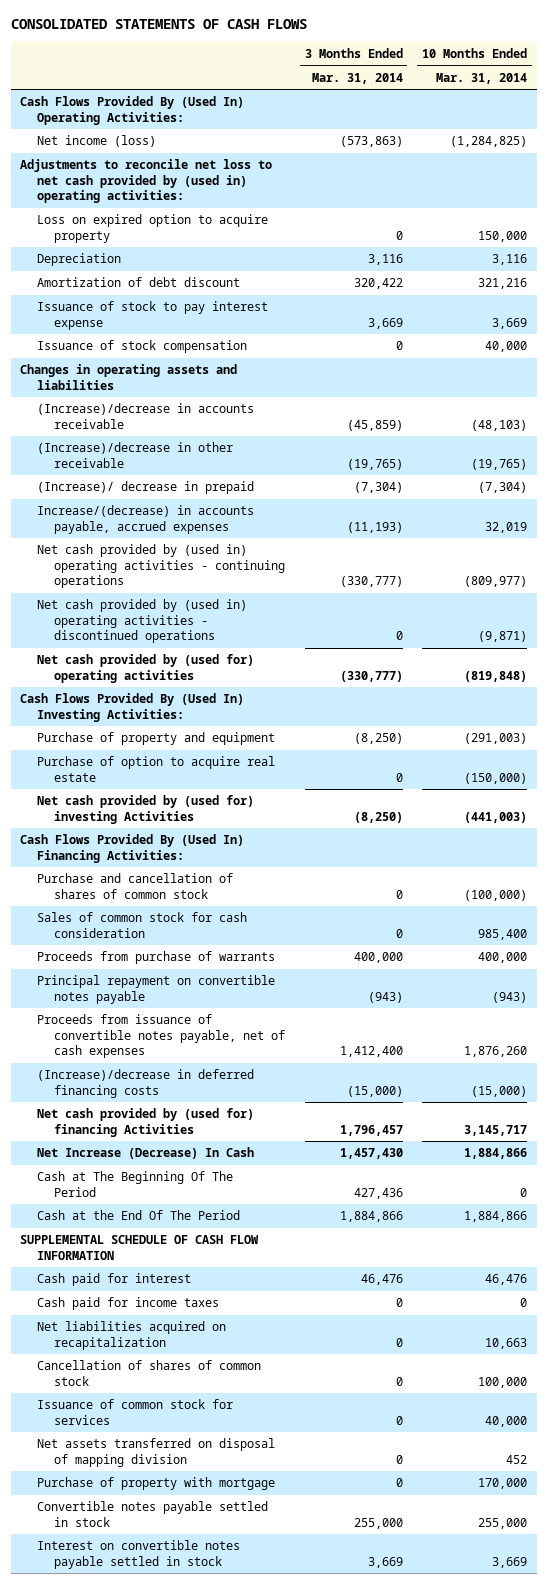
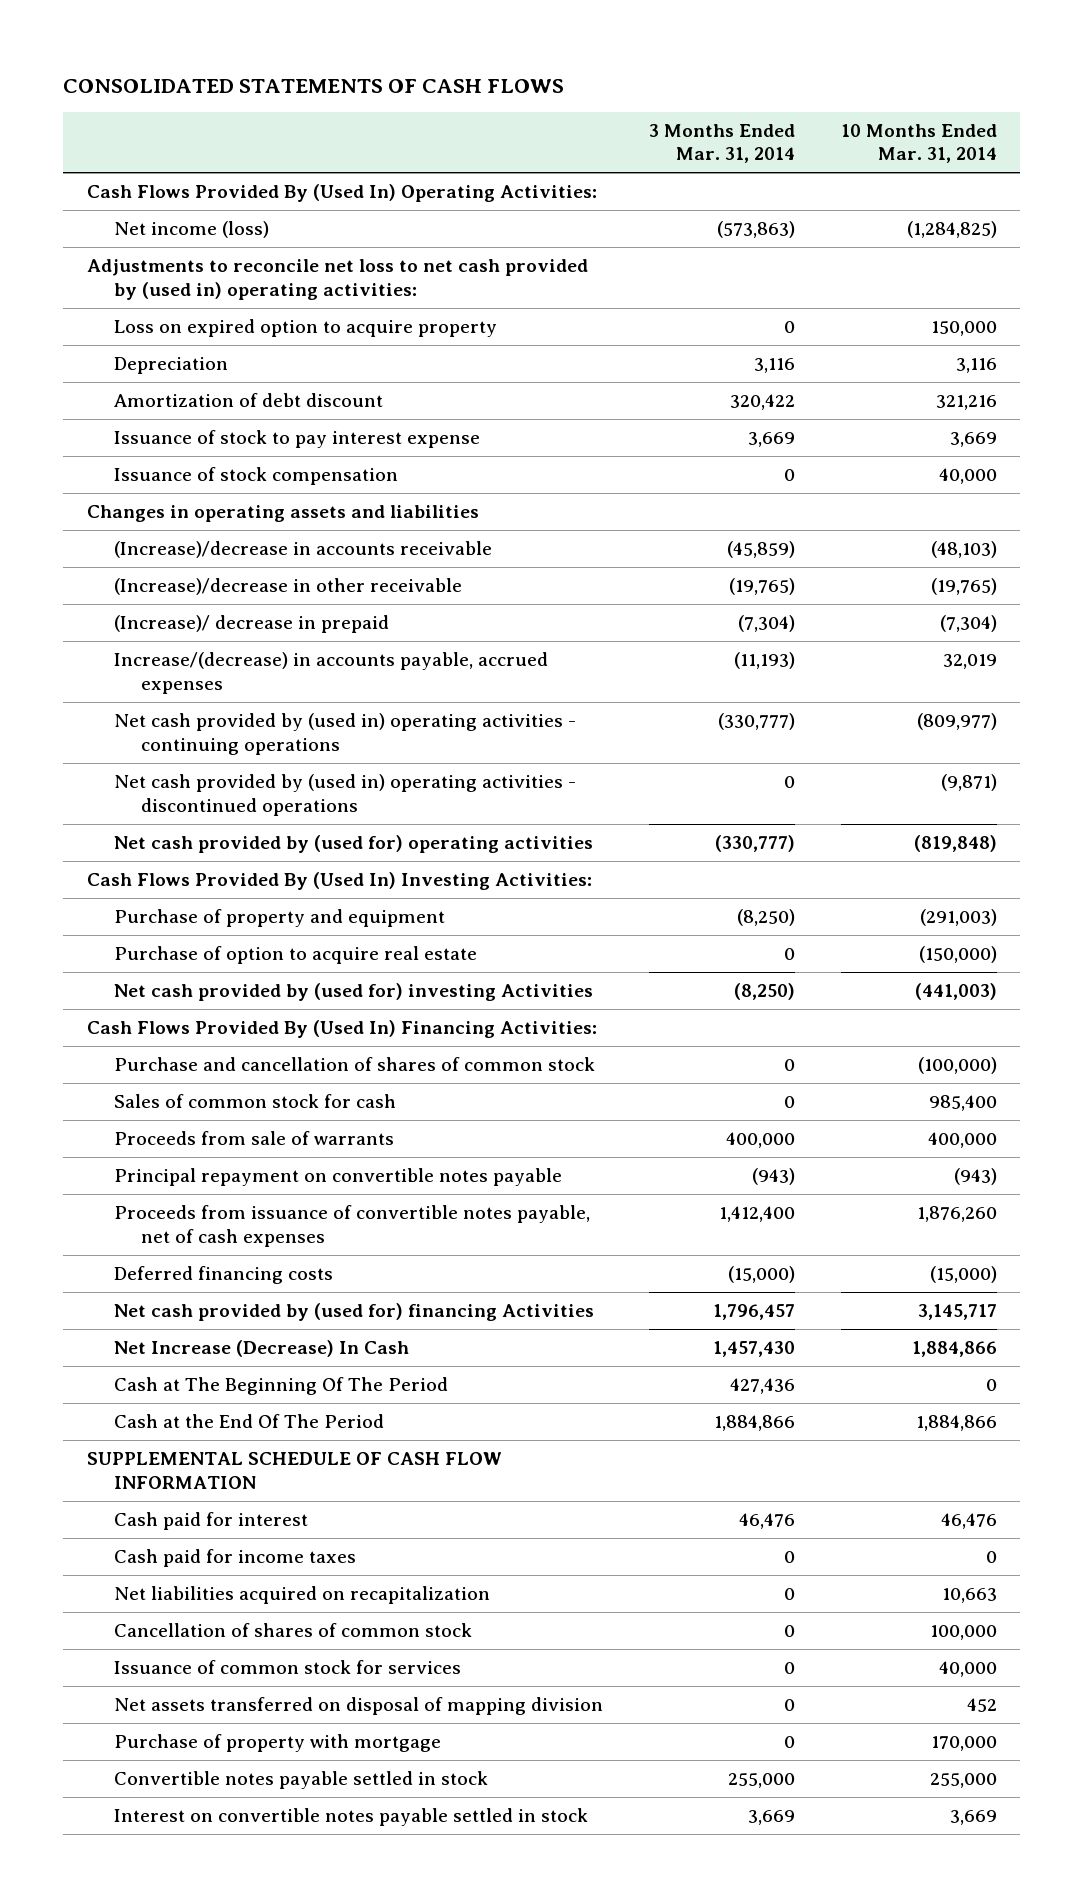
[37,912,248,938] Sales of common stock for cash consideration -> [113,1094,396,1109] Sales of common stock for cash
[37,951,276,965] Proceeds from purchase of warrants -> [113,1131,394,1146] Proceeds from sale of warrants
[37,1069,255,1098] (Increase)/decrease in deferred financing costs -> [113,1266,333,1285] Deferred financing costs

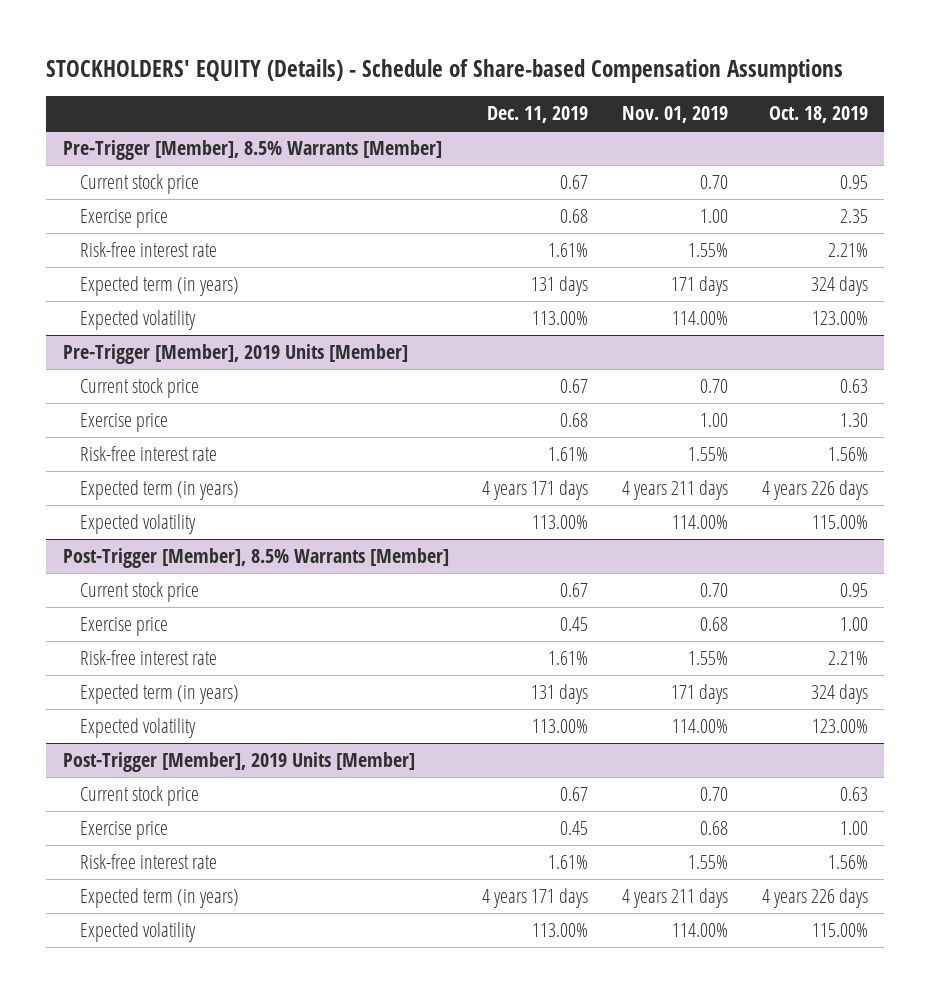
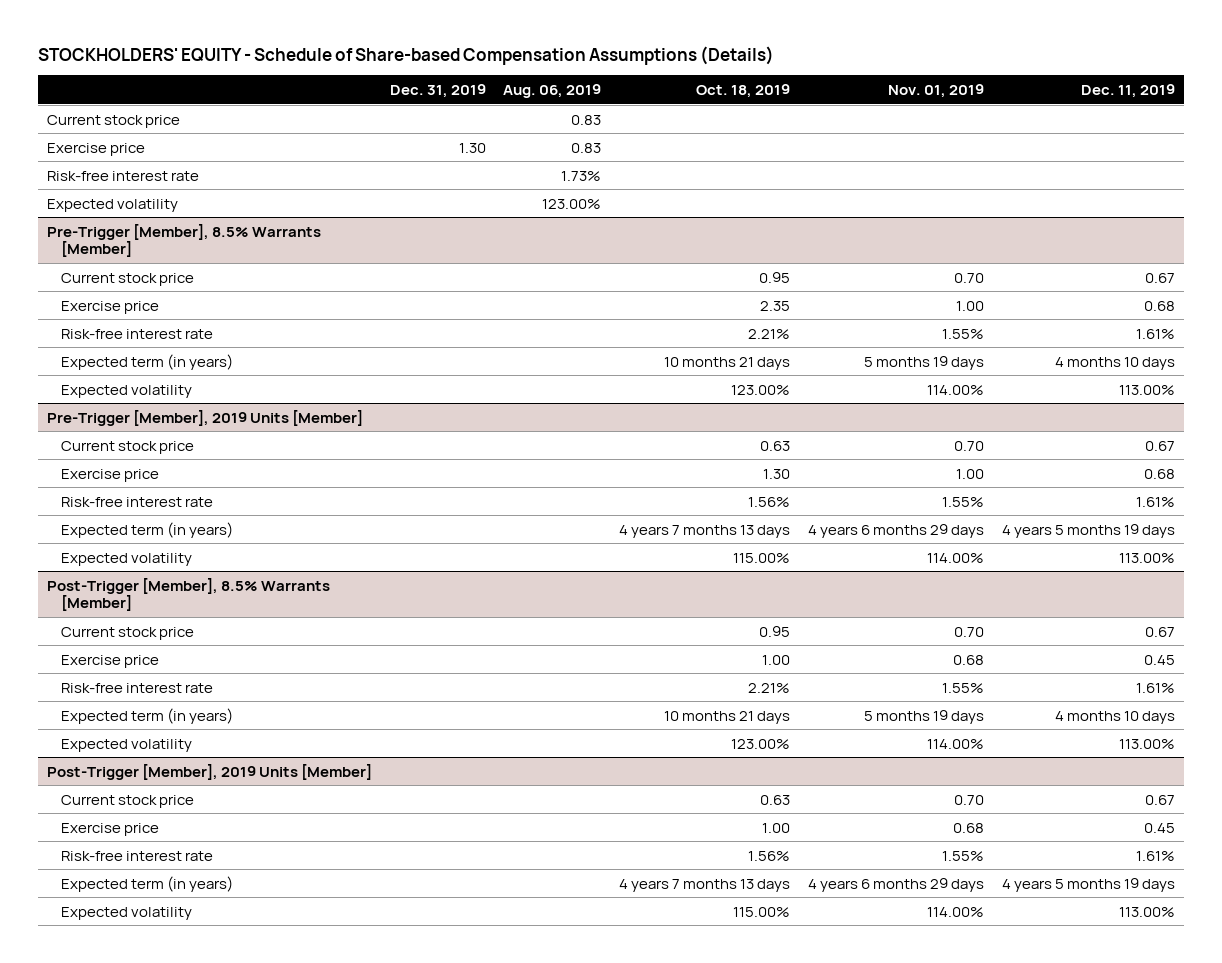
[46,58,844,83] STOCKHOLDERS' EQUITY (Details) - Schedule of Share-based Compensation Assumptions -> [37,45,774,65] STOCKHOLDERS' EQUITY - Schedule of Share-based Compensation Assumptions (Details)
none -> [389,83,486,98] Dec. 31, 2019
none -> [503,83,602,98] Aug. 06, 2019
none -> [46,114,180,128] Current stock price
none -> [46,142,145,156] Exercise price
none -> [46,170,199,181] Risk-free interest rate
none -> [46,198,178,212] Expected volatility
[531,275,589,296] 131 days -> [1055,356,1176,370] 4 months 10 days
[671,275,729,296] 171 days -> [864,355,985,370] 5 months 19 days
[810,275,868,296] 324 days -> [664,356,791,370] 10 months 21 days
[482,479,589,500] 4 years 171 days -> [1002,523,1176,538] 4 years 5 months 19 days
[622,479,729,500] 4 years 211 days -> [808,523,985,538] 4 years 6 months 29 days
[761,479,868,500] 4 years 226 days -> [619,524,791,538] 4 years 7 months 13 days
[531,683,589,704] 131 days -> [1055,710,1176,724] 4 months 10 days
[671,683,729,704] 171 days -> [864,709,985,724] 5 months 19 days
[810,683,868,704] 324 days -> [664,710,791,724] 10 months 21 days
[482,887,589,908] 4 years 171 days -> [1002,877,1176,892] 4 years 5 months 19 days
[622,887,729,908] 4 years 211 days -> [808,877,985,892] 4 years 6 months 29 days
[761,887,868,908] 4 years 226 days -> [619,878,791,892] 4 years 7 months 13 days

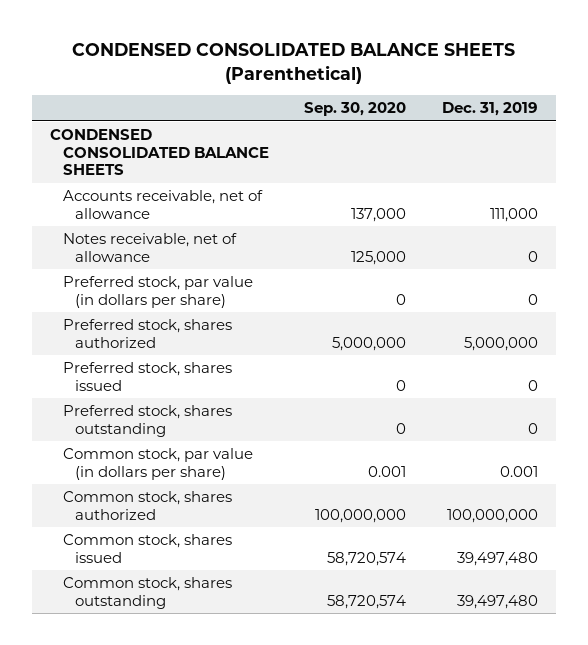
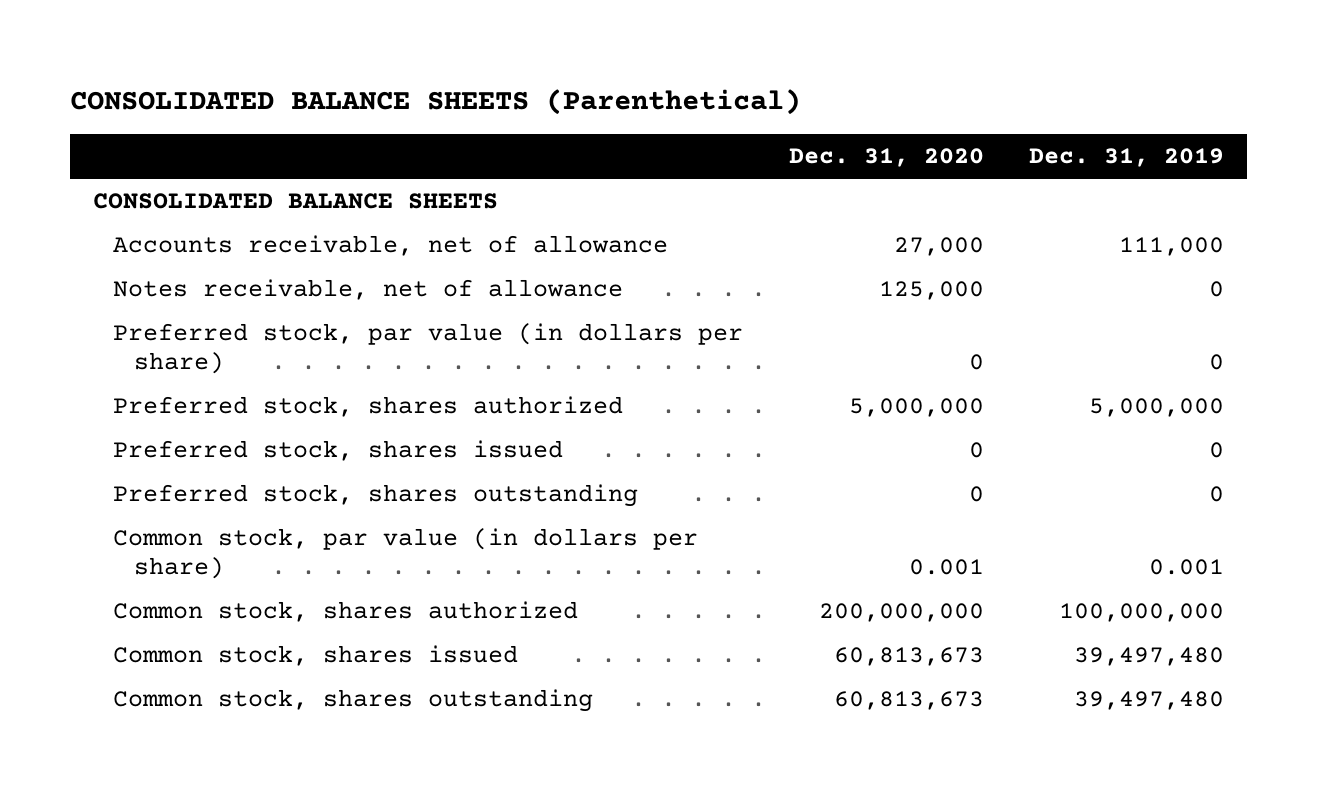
[72,43,516,84] CONDENSED CONSOLIDATED BALANCE SHEETS (Parenthetical) -> [69,88,801,115] CONSOLIDATED BALANCE SHEETS (Parenthetical)
[304,102,407,117] Sep. 30, 2020 -> none
none -> [788,148,984,168] Dec. 31, 2020
[50,129,269,176] CONDENSED CONSOLIDATED BALANCE SHEETS -> [92,193,498,210] CONSOLIDATED BALANCE SHEETS

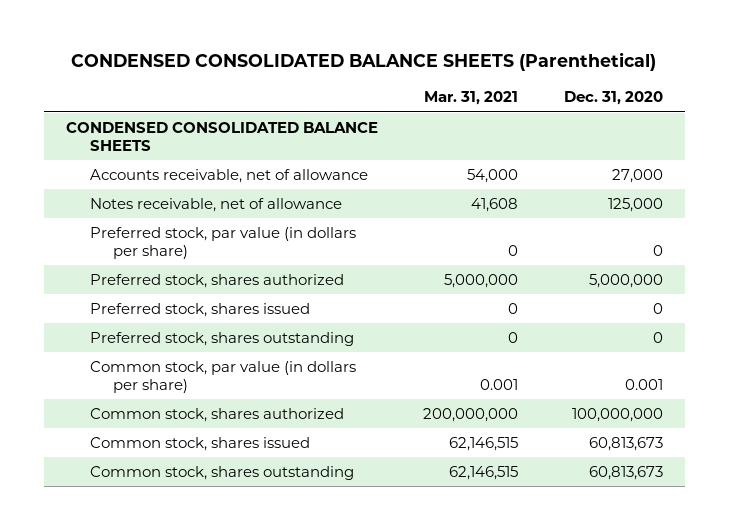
[69,88,801,115] CONSOLIDATED BALANCE SHEETS (Parenthetical) -> [71,52,657,72] CONDENSED CONSOLIDATED BALANCE SHEETS (Parenthetical)
[1029,148,1225,168] Dec. 31, 2019 -> none
none -> [424,91,519,106] Mar. 31, 2021
[92,193,498,210] CONSOLIDATED BALANCE SHEETS -> [66,122,379,151] CONDENSED CONSOLIDATED BALANCE SHEETS
[818,603,984,623] 200,000,000 -> [571,408,663,423] 100,000,000

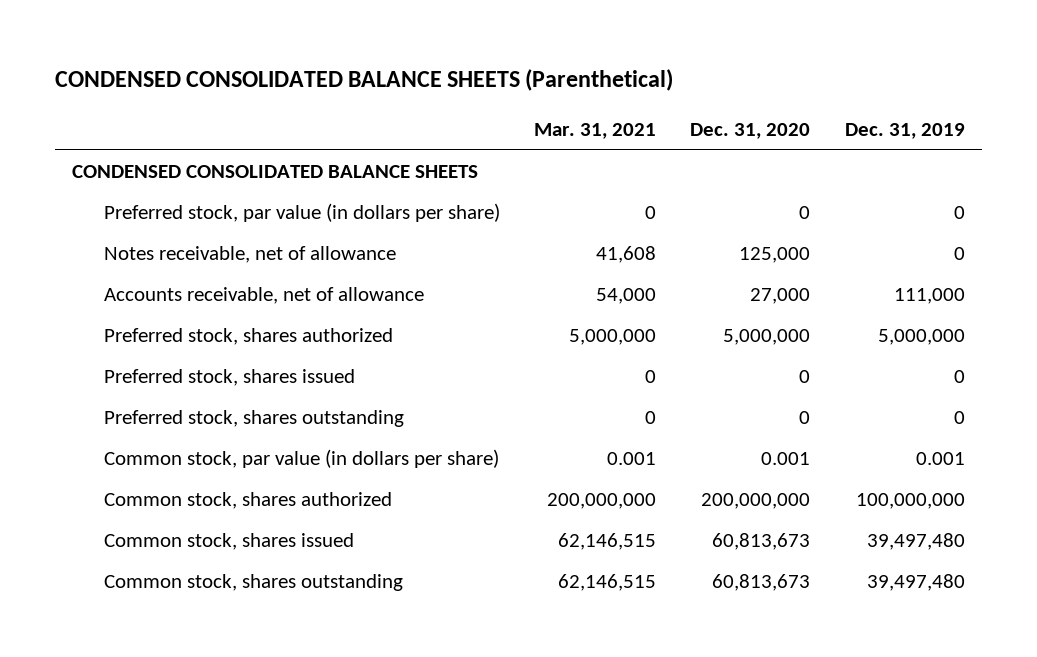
none -> [844,122,965,139] Dec. 31, 2019
[89,198,342,213] Notes receivable, net of allowance -> [103,246,396,264] Notes receivable, net of allowance
[89,169,368,184] Accounts receivable, net of allowance -> [103,287,424,305] Accounts receivable, net of allowance
[571,408,663,423] 100,000,000 -> [701,493,811,510] 200,000,000

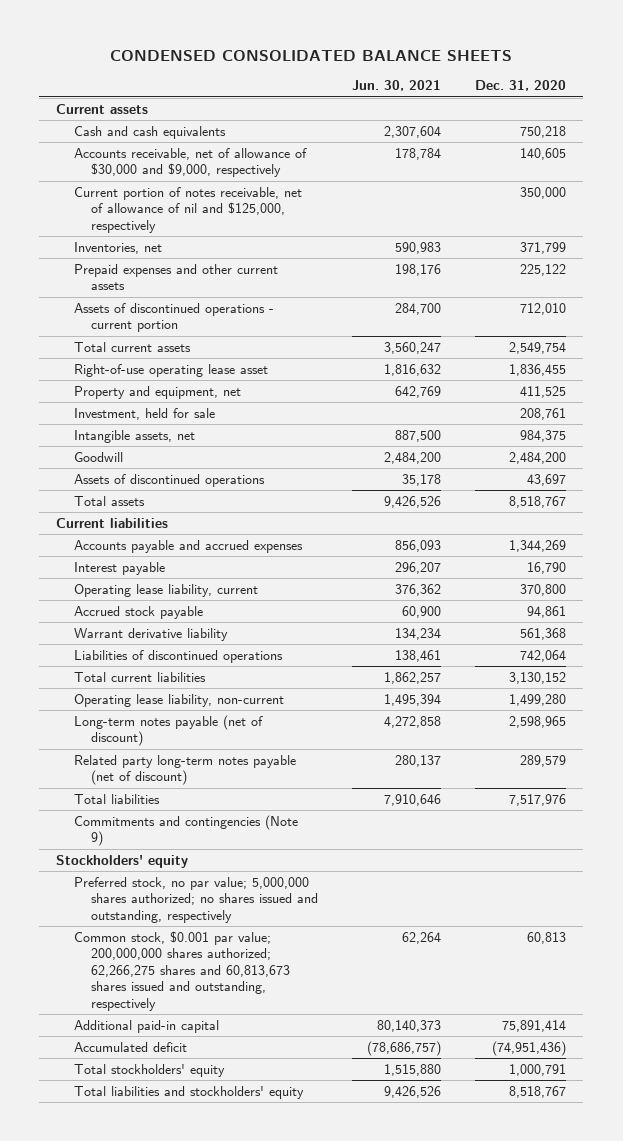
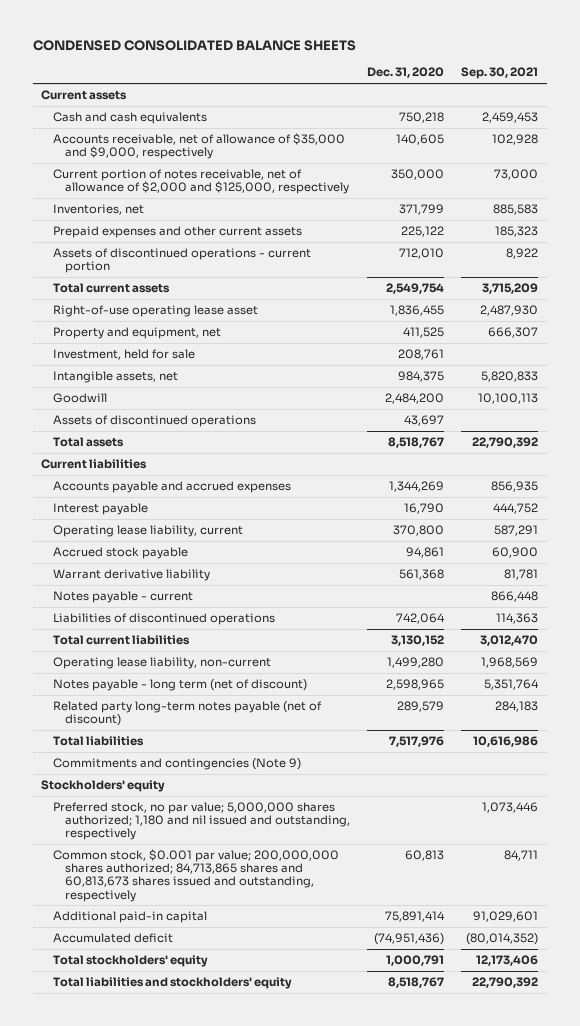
[352,80,442,92] Jun. 30, 2021 -> none
none -> [461,67,539,80] Sep. 30, 2021
[73,147,307,178] Accounts receivable, net of allowance of $30,000 and $9,000, respectively -> [53,132,346,160] Accounts receivable, net of allowance of $35,000 and $9,000, respectively
[73,186,302,233] Current portion of notes receivable, net of allowance of nil and $125,000, respectively -> [53,168,349,195] Current portion of notes receivable, net of allowance of $2,000 and $125,000, respectively
none -> [53,590,194,603] Notes payable - current
[73,714,263,747] Long-term notes payable (net of discount) -> [53,678,308,691] Notes payable - long term (net of discount)
[73,876,318,923] Preferred stock, no par value; 5,000,000 shares authorized; no shares issued and outstanding, respectively -> [53,801,350,841] Preferred stock, no par value; 5,000,000 shares authorized; 1,180 and nil issued and outstanding, respectively
[73,930,290,1011] Common stock, $0.001 par value; 200,000,000 shares authorized; 62,266,275 shares and 60,813,673 shares issued and outstanding, respectively -> [53,848,340,902] Common stock, $0.001 par value; 200,000,000 shares authorized; 84,713,865 shares and 60,813,673 shares issued and outstanding, respectively

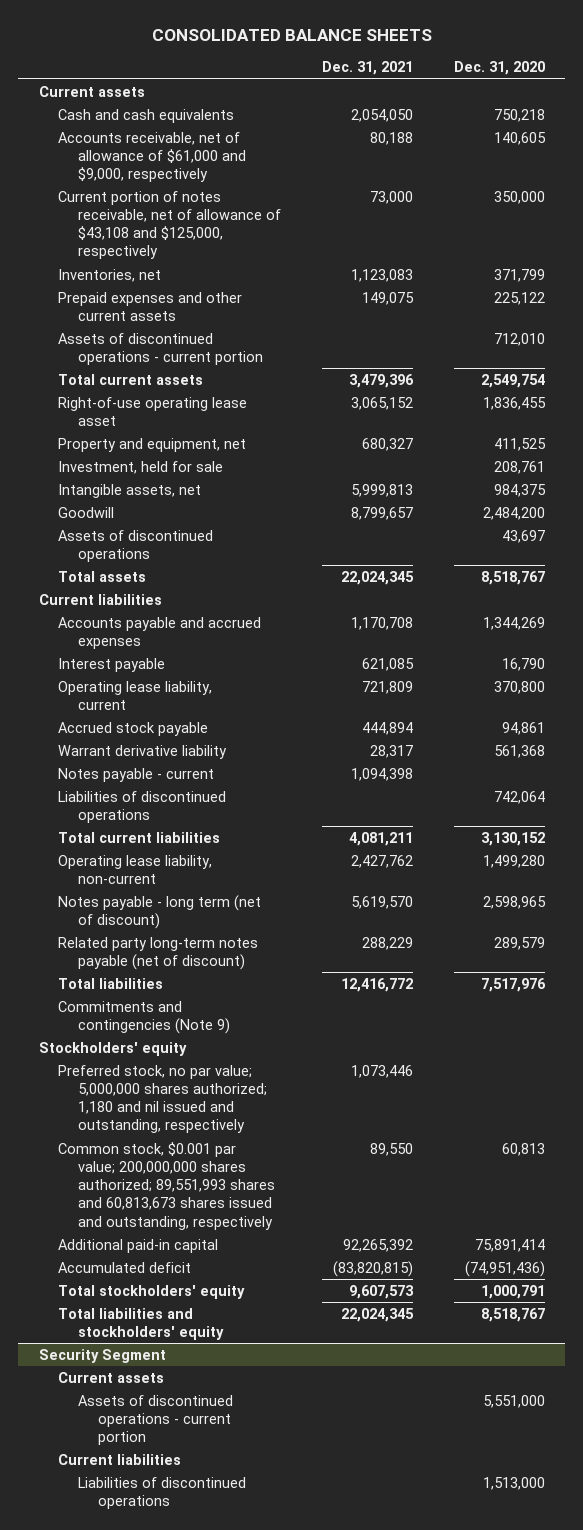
[32,40,356,52] CONDENSED CONSOLIDATED BALANCE SHEETS -> [151,29,432,42] CONSOLIDATED BALANCE SHEETS
[461,67,539,80] Sep. 30, 2021 -> none
none -> [321,61,413,76] Dec. 31, 2021
[53,132,346,160] Accounts receivable, net of allowance of $35,000 and $9,000, respectively -> [58,131,247,183] Accounts receivable, net of allowance of $61,000 and $9,000, respectively
[53,168,349,195] Current portion of notes receivable, net of allowance of $2,000 and $125,000, respectively -> [58,190,282,260] Current portion of notes receivable, net of allowance of $43,108 and $125,000, respectively
[53,848,340,902] Common stock, $0.001 par value; 200,000,000 shares authorized; 84,713,865 shares and 60,813,673 shares issued and outstanding, respectively -> [58,1141,276,1230] Common stock, $0.001 par value; 200,000,000 shares authorized; 89,551,993 shares and 60,813,673 shares issued and outstanding, respectively
none -> [38,1348,166,1363] Security Segment
none -> [58,1371,165,1383] Current assets
none -> [78,1394,234,1446] Assets of discontinued operations - current portion
none -> [58,1453,182,1465] Current liabilities
none -> [78,1476,247,1509] Liabilities of discontinued operations

